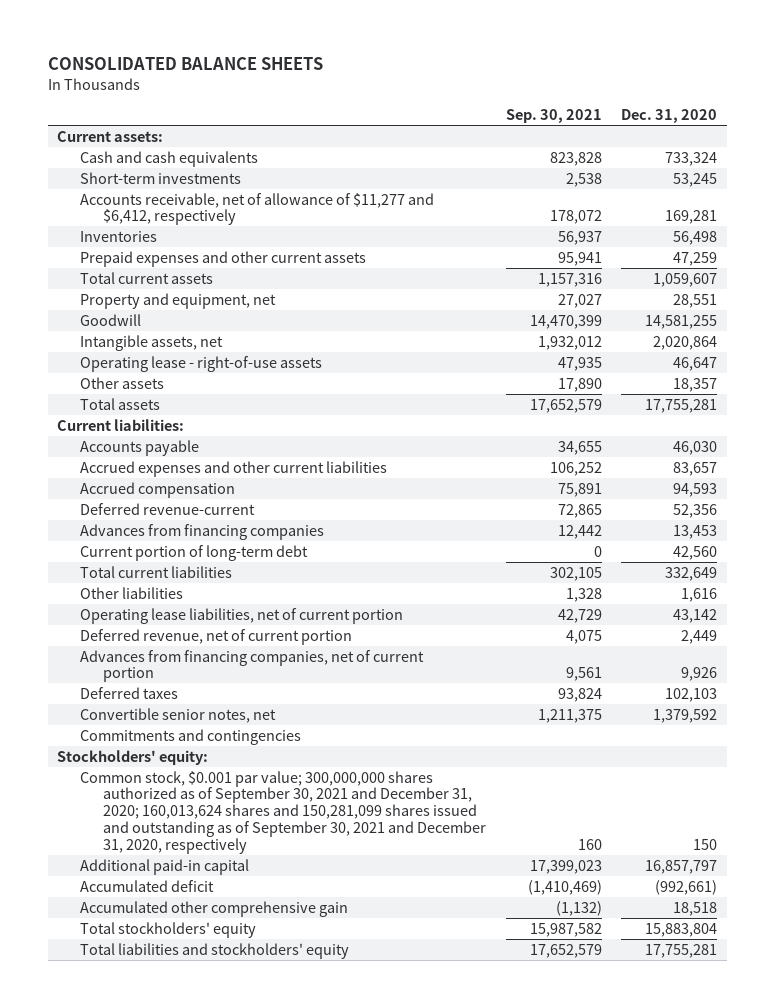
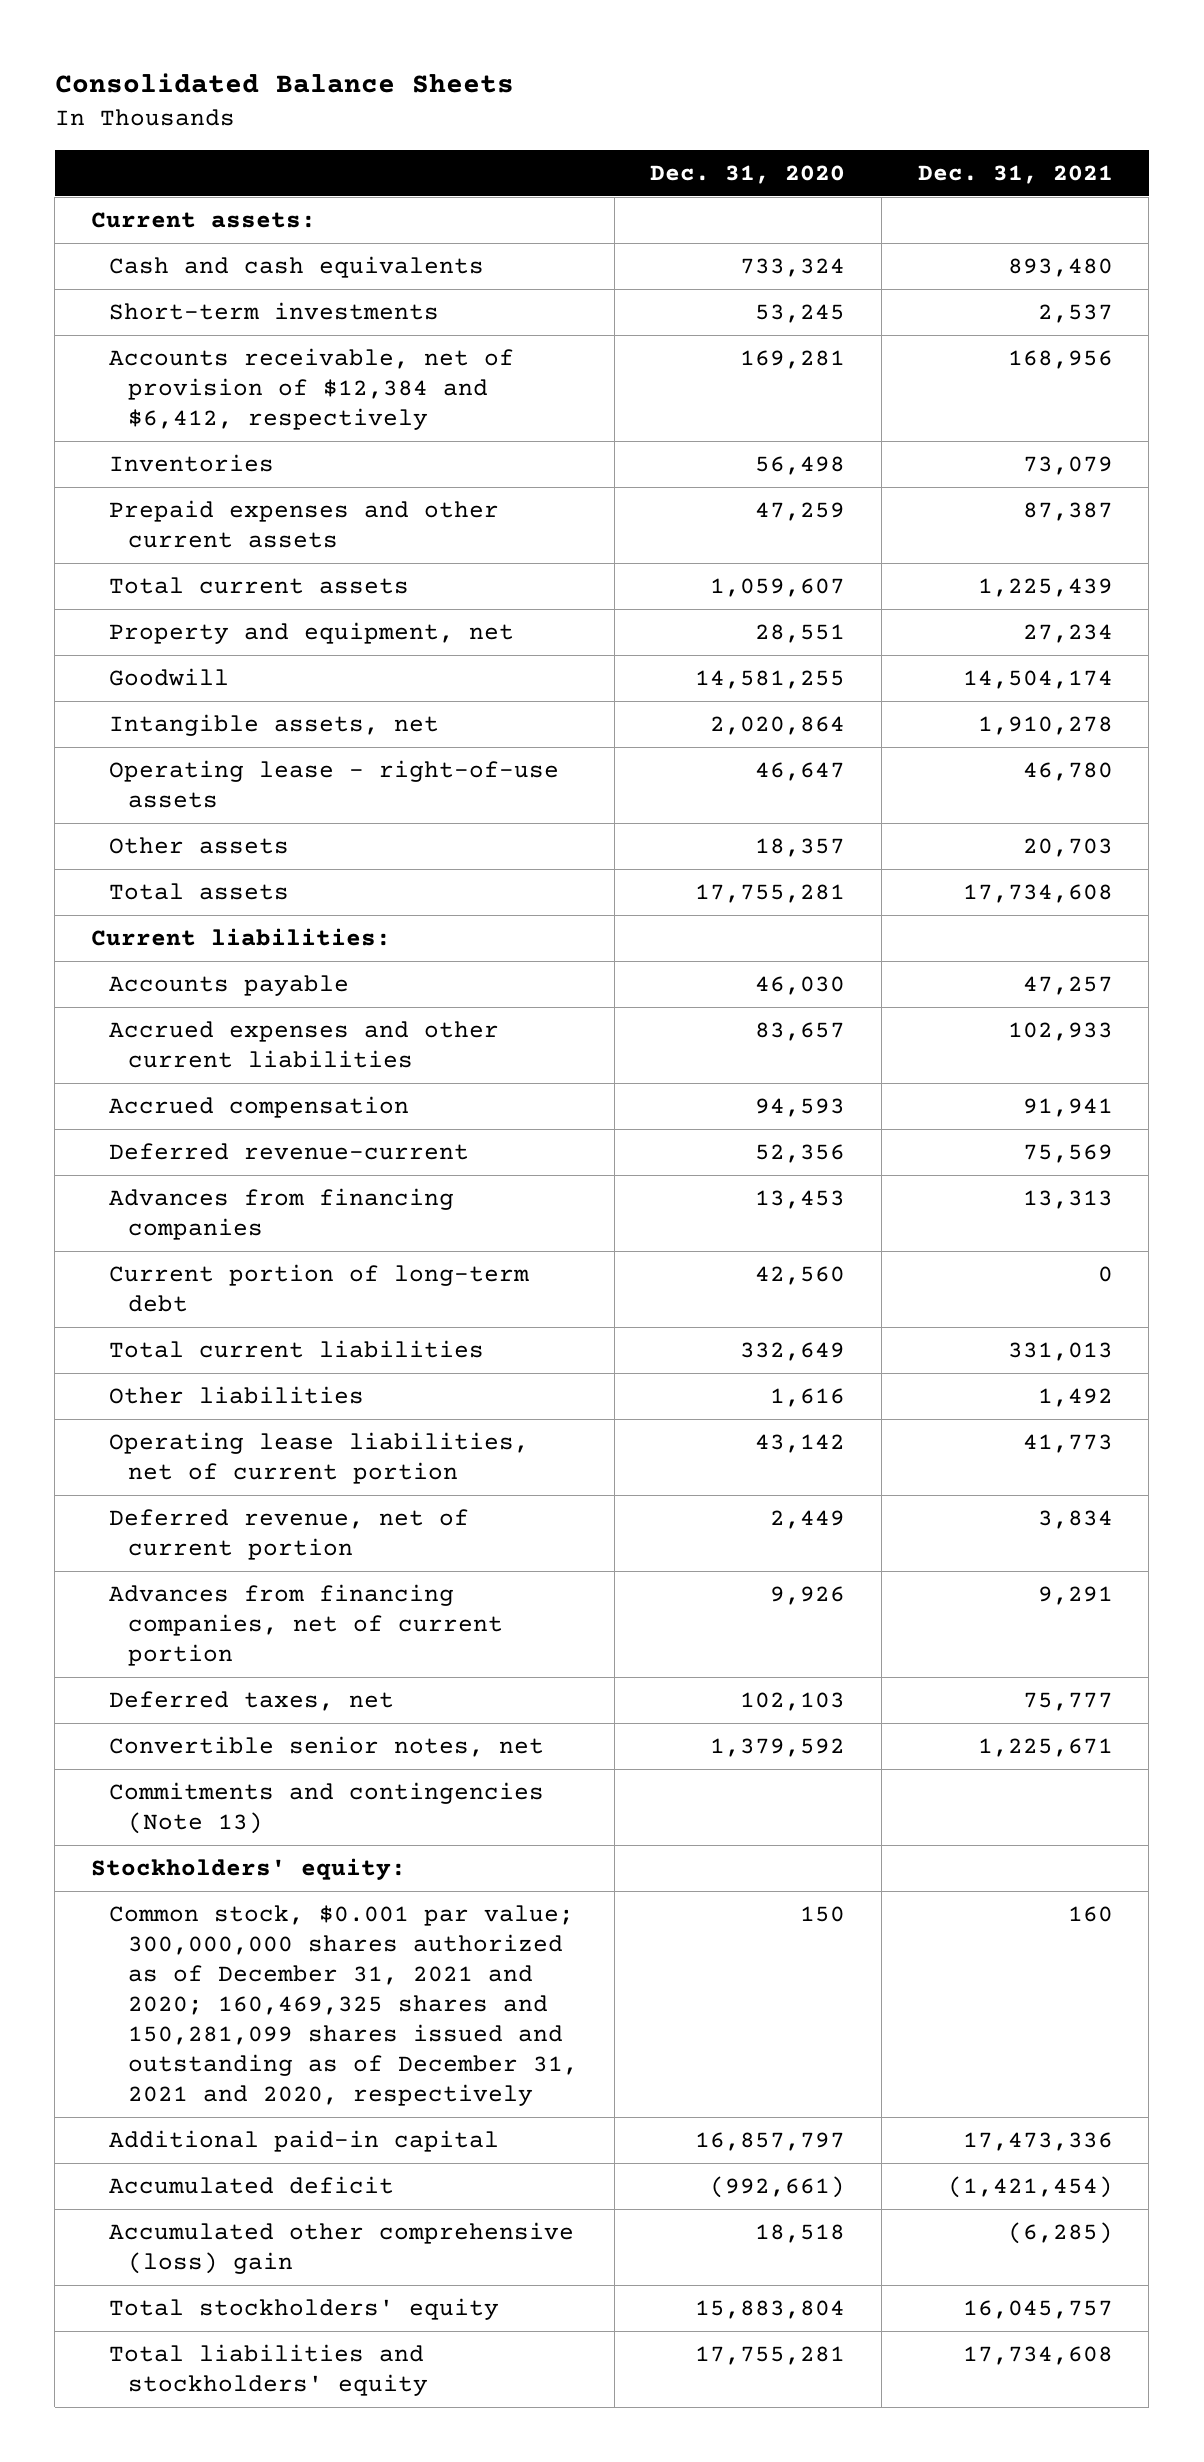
[47,57,323,71] CONSOLIDATED BALANCE SHEETS -> [54,73,514,94] Consolidated Balance Sheets
[505,109,602,124] Sep. 30, 2021 -> none
none -> [917,164,1113,184] Dec. 31, 2021
[80,192,435,226] Accounts receivable, net of allowance of $11,277 and $6,412, respectively -> [109,348,515,431] Accounts receivable, net of provision of $12,384 and $6,412, respectively
[80,686,179,699] Deferred taxes -> [109,1691,395,1712] Deferred taxes, net
[80,728,302,745] Commitments and contingencies -> [109,1782,545,1835] Commitments and contingencies (Note 13)
[80,770,487,854] Common stock, $0.001 par value; 300,000,000 shares authorized as of September 30, 2021 and December 31, 2020; 160,013,624 shares and 150,281,099 shares issued and outstanding as of September 30, 2021 and December 31, 2020, respectively -> [109,1905,578,2107] Common stock, $0.001 par value; 300,000,000 shares authorized as of December 31, 2021 and 2020; 160,469,325 shares and 150,281,099 shares issued and outstanding as of December 31, 2021 and 2020, respectively
[80,900,349,917] Accumulated other comprehensive gain -> [109,2222,575,2275] Accumulated other comprehensive (loss) gain

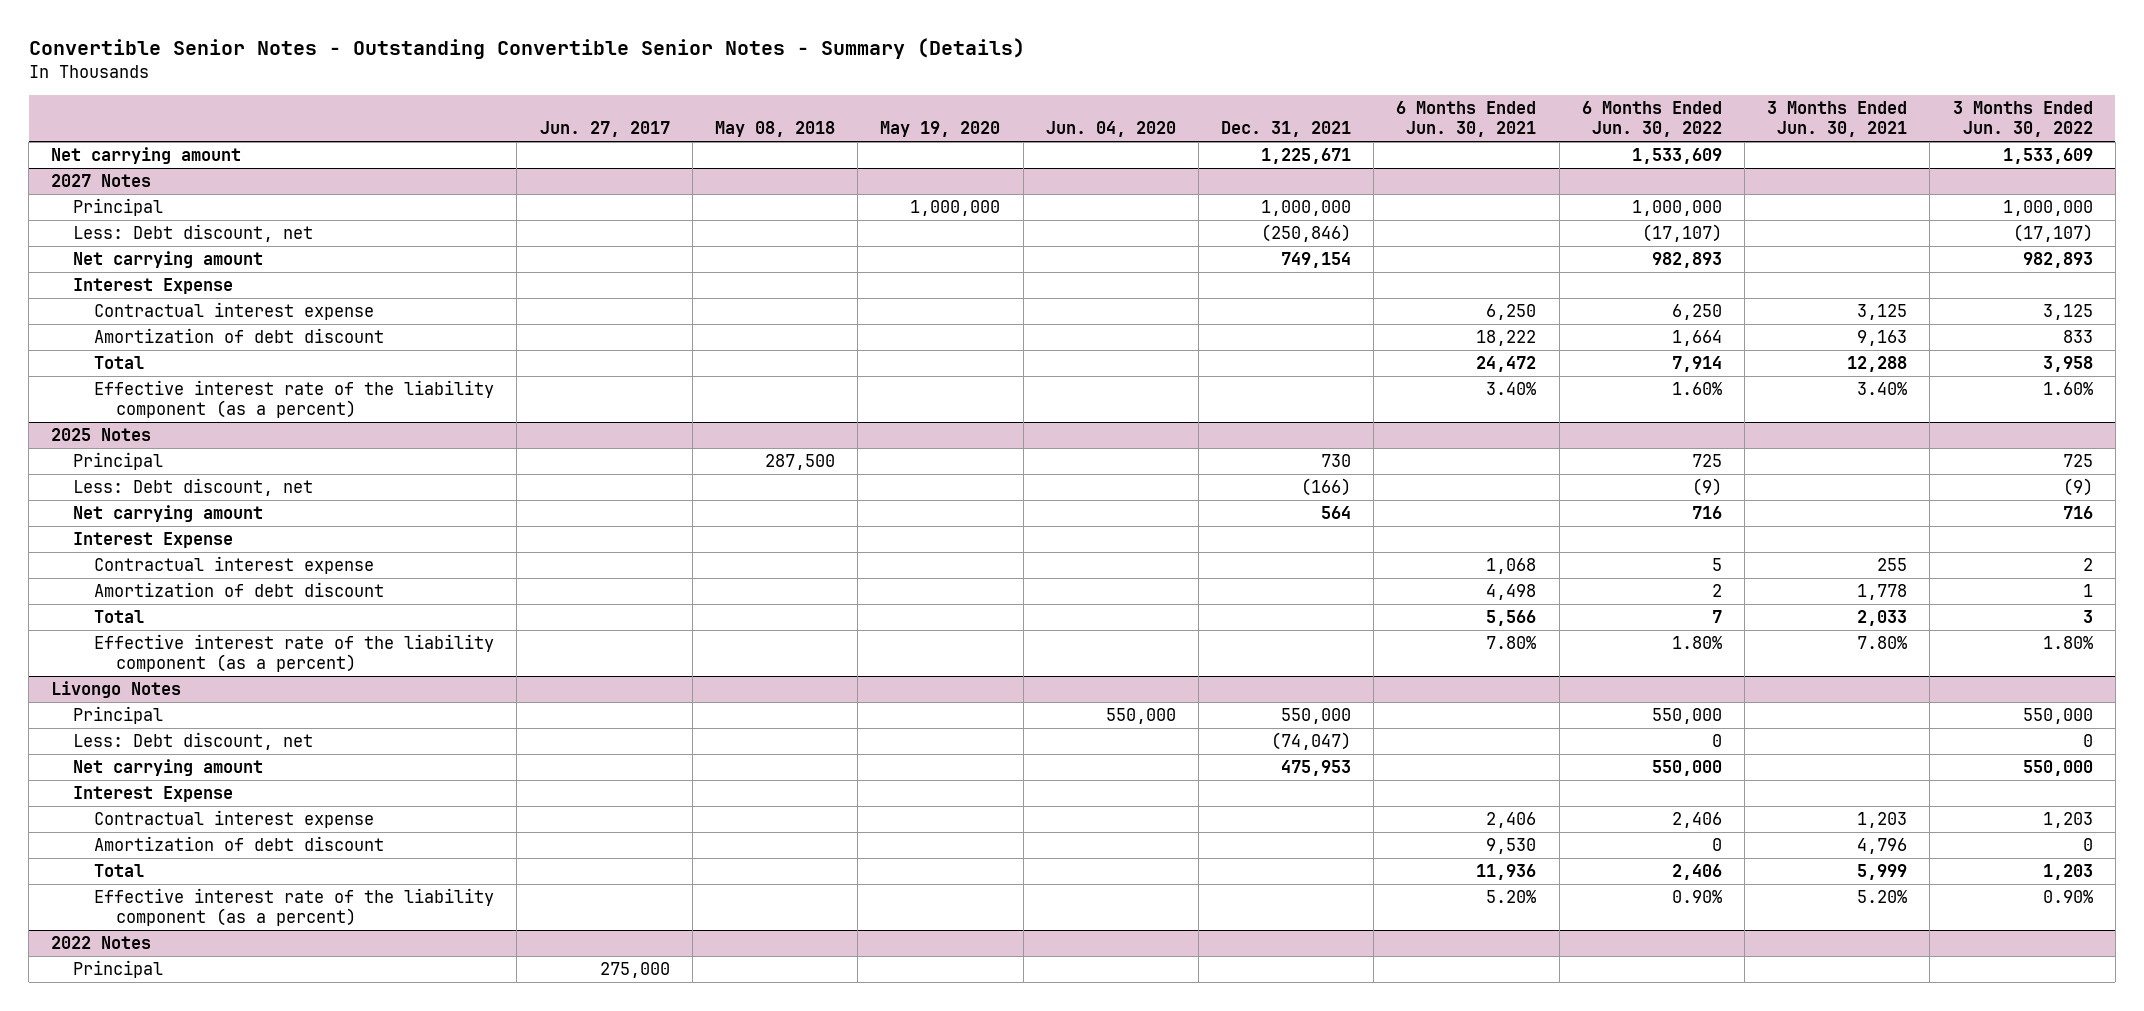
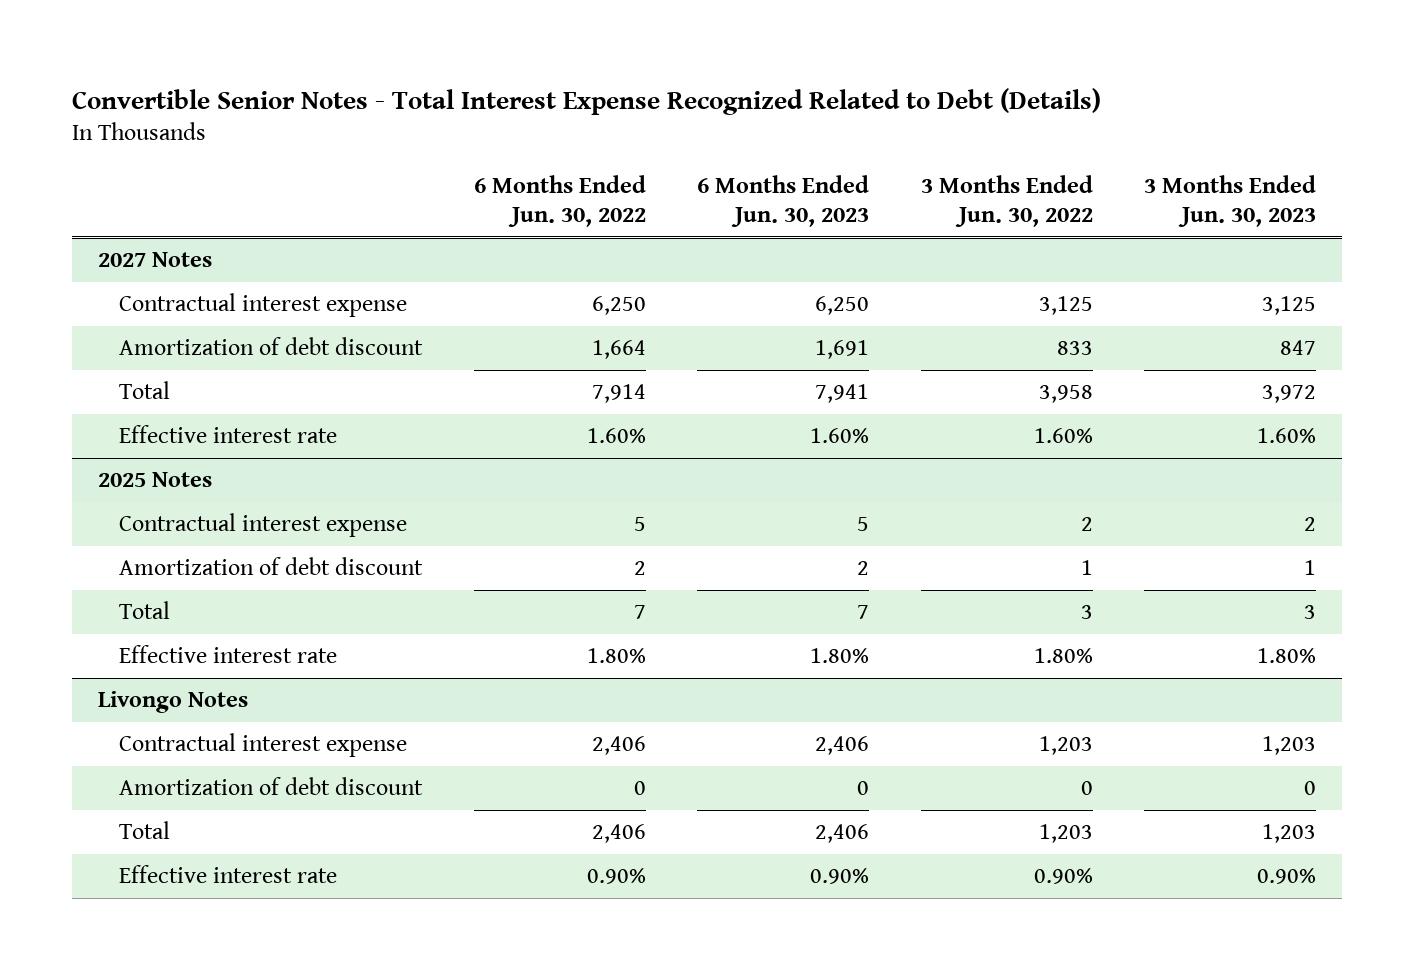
[28,38,1025,60] Convertible Senior Notes - Outstanding Convertible Senior Notes - Summary (Details) -> [72,87,1102,115] Convertible Senior Notes - Total Interest Expense Recognized Related to Debt (Details)
[539,121,670,138] Jun. 27, 2017 -> none
[715,121,836,138] May 08, 2018 -> none
[880,121,1001,138] May 19, 2020 -> none
[1045,121,1176,138] Jun. 04, 2020 -> none
[1221,121,1352,138] Dec. 31, 2021 -> none
[1396,101,1537,138] 6 Months Ended Jun. 30, 2021 -> none
[1767,101,1908,138] 3 Months Ended Jun. 30, 2021 -> none
none -> [697,174,870,227] 6 Months Ended Jun. 30, 2023
none -> [1144,174,1317,227] 3 Months Ended Jun. 30, 2023
[51,147,242,165] Net carrying amount -> none
[72,198,163,217] Principal -> none
[72,224,313,243] Less: Debt discount, net -> none
[72,251,263,269] Net carrying amount -> none
[72,278,233,295] Interest Expense -> none
[94,380,495,419] Effective interest rate of the liability component (as a percent) -> [119,425,338,444] Effective interest rate
[72,452,163,471] Principal -> none
[72,478,313,497] Less: Debt discount, net -> none
[72,505,263,523] Net carrying amount -> none
[72,532,233,549] Interest Expense -> none
[94,634,495,673] Effective interest rate of the liability component (as a percent) -> [119,645,338,664] Effective interest rate
[72,706,163,725] Principal -> none
[72,732,313,751] Less: Debt discount, net -> none
[72,759,263,777] Net carrying amount -> none
[72,786,233,803] Interest Expense -> none
[51,936,152,950] 2022 Notes -> none
[72,960,163,979] Principal -> none
[94,888,495,927] Effective interest rate of the liability component (as a percent) -> [119,865,338,884] Effective interest rate

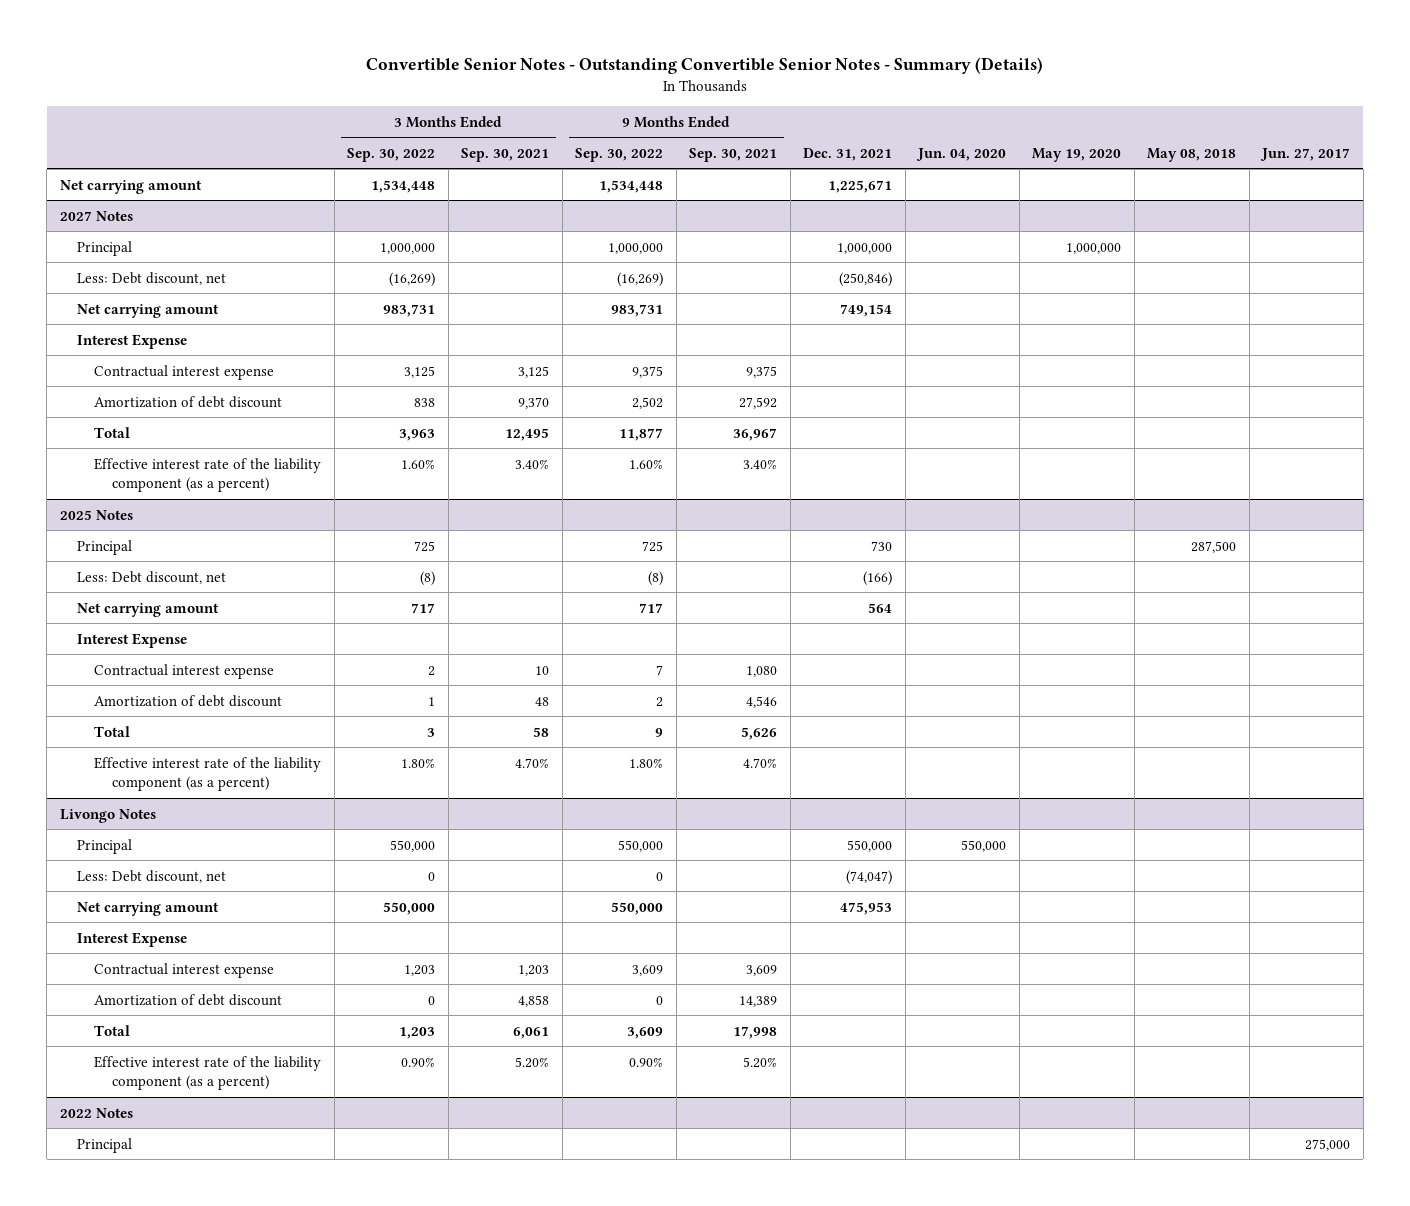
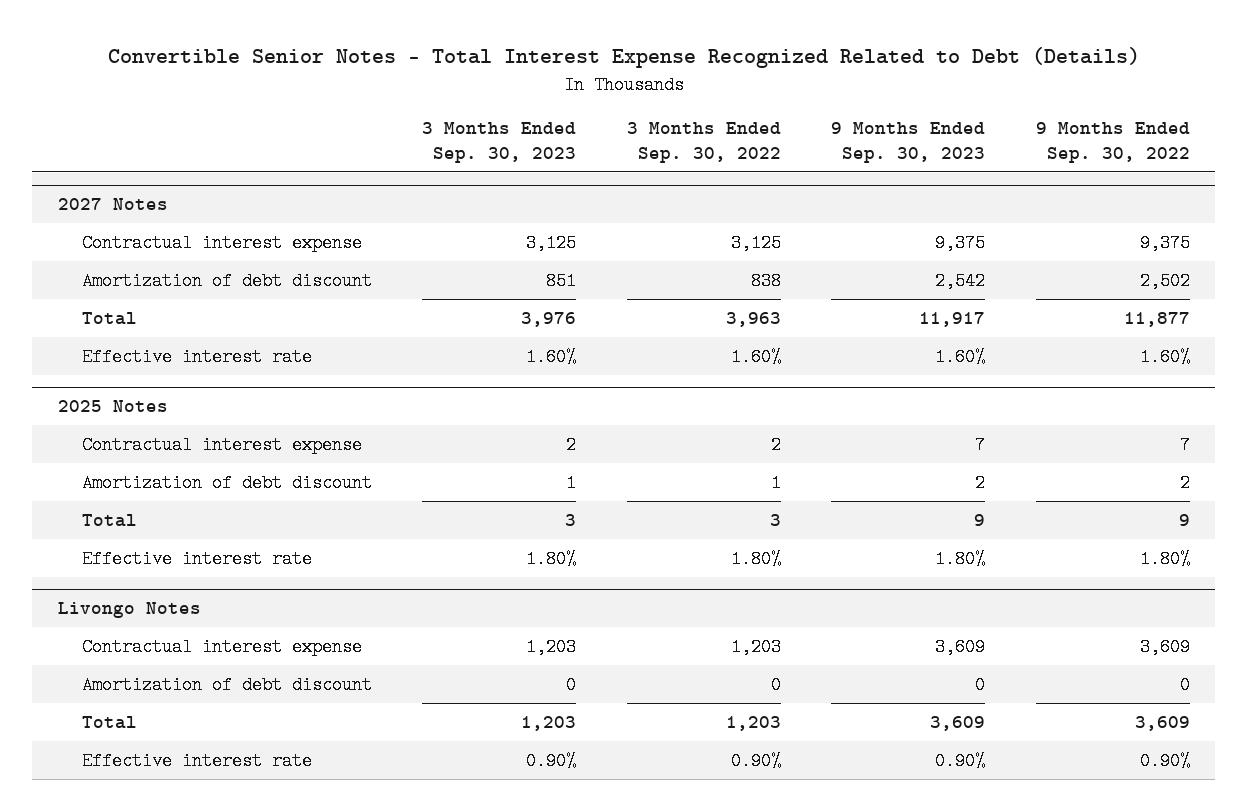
[365,57,1043,75] Convertible Senior Notes - Outstanding Convertible Senior Notes - Summary (Details) -> [107,46,1140,68] Convertible Senior Notes - Total Interest Expense Recognized Related to Debt (Details)
[461,147,550,162] Sep. 30, 2021 -> none
[689,147,778,162] Sep. 30, 2021 -> none
[803,147,893,161] Dec. 31, 2021 -> none
[916,147,1007,161] Jun. 04, 2020 -> none
[1032,147,1122,162] May 19, 2020 -> none
[1147,147,1237,162] May 08, 2018 -> none
[1260,147,1351,161] Jun. 27, 2017 -> none
none -> [422,122,577,164] 3 Months Ended Sep. 30, 2023
none -> [831,122,986,164] 9 Months Ended Sep. 30, 2023
[59,179,202,194] Net carrying amount -> none
[76,240,132,256] Principal -> none
[76,271,226,285] Less: Debt discount, net -> none
[76,303,219,318] Net carrying amount -> none
[76,333,187,349] Interest Expense -> none
[94,457,322,493] Effective interest rate of the liability component (as a percent) -> [81,347,312,366] Effective interest rate
[76,539,132,555] Principal -> none
[76,570,226,584] Less: Debt discount, net -> none
[76,602,219,617] Net carrying amount -> none
[76,632,187,648] Interest Expense -> none
[94,756,322,792] Effective interest rate of the liability component (as a percent) -> [81,549,312,568] Effective interest rate
[76,838,132,854] Principal -> none
[76,869,226,883] Less: Debt discount, net -> none
[76,901,219,916] Net carrying amount -> none
[76,931,187,947] Interest Expense -> none
[59,1107,133,1118] 2022 Notes -> none
[76,1137,132,1153] Principal -> none
[94,1055,322,1091] Effective interest rate of the liability component (as a percent) -> [81,751,312,770] Effective interest rate

